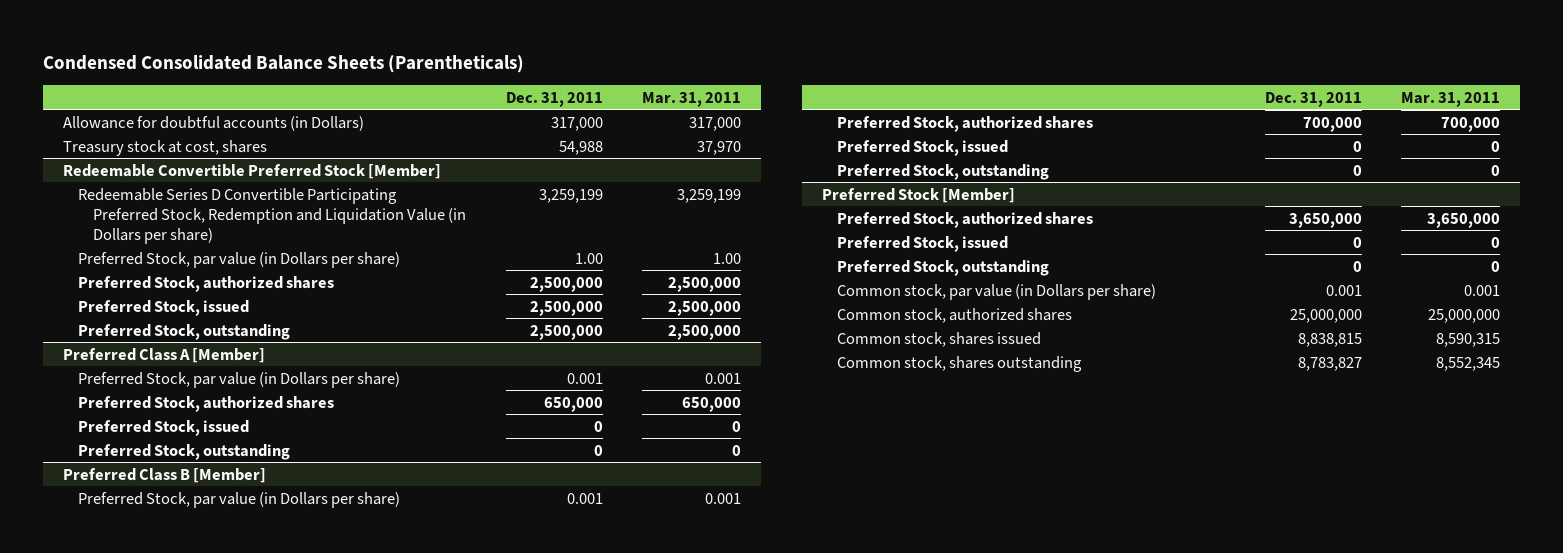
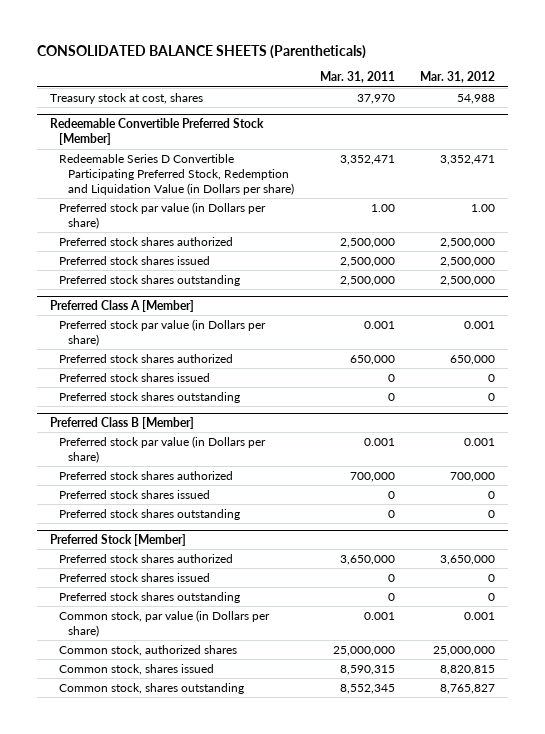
[43,54,525,73] Condensed Consolidated Balance Sheets (Parentheticals) -> [37,44,367,59] CONSOLIDATED BALANCE SHEETS (Parentheticals)
[505,91,603,107] Dec. 31, 2011 -> none
none -> [420,71,496,84] Mar. 31, 2012
[62,115,364,131] Allowance for doubtful accounts (in Dollars) -> none
[677,188,742,203] 3,259,199 -> [339,154,395,165] 3,352,471
[77,251,400,268] Preferred Stock, par value (in Dollars per share) -> [59,201,267,229] Preferred stock par value (in Dollars per share)
[77,275,334,292] Preferred Stock, authorized shares -> [59,236,234,246] Preferred stock shares authorized
[77,299,249,316] Preferred Stock, issued -> [59,255,211,265] Preferred stock shares issued
[77,323,290,340] Preferred Stock, outstanding -> [59,274,241,286] Preferred stock shares outstanding
[77,371,400,388] Preferred Stock, par value (in Dollars per share) -> [59,318,267,346] Preferred stock par value (in Dollars per share)
[77,395,334,412] Preferred Stock, authorized shares -> [59,353,234,363] Preferred stock shares authorized
[77,419,249,436] Preferred Stock, issued -> [59,372,211,382] Preferred stock shares issued
[77,443,290,460] Preferred Stock, outstanding -> [59,391,241,403] Preferred stock shares outstanding
[77,491,400,508] Preferred Stock, par value (in Dollars per share) -> [59,435,267,463] Preferred stock par value (in Dollars per share)
[837,115,1094,132] Preferred Stock, authorized shares -> [59,470,234,480] Preferred stock shares authorized
[837,139,1009,156] Preferred Stock, issued -> [59,489,211,499] Preferred stock shares issued
[837,163,1050,180] Preferred Stock, outstanding -> [59,508,241,520] Preferred stock shares outstanding
[837,211,1094,228] Preferred Stock, authorized shares -> [59,553,234,563] Preferred stock shares authorized
[837,235,1009,252] Preferred Stock, issued -> [59,572,211,582] Preferred stock shares issued
[837,259,1050,276] Preferred Stock, outstanding -> [59,591,241,603] Preferred stock shares outstanding

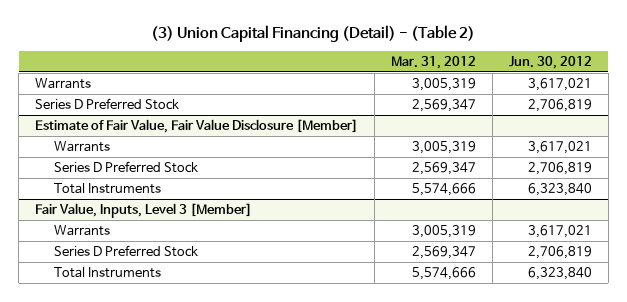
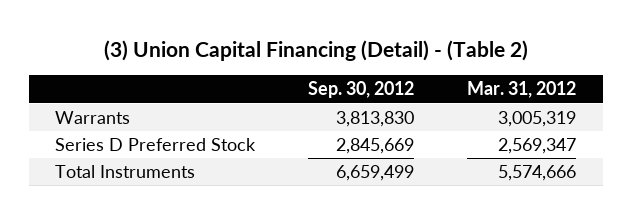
[508,55,592,69] Jun. 30, 2012 -> none
none -> [308,81,415,99] Sep. 30, 2012
[35,119,359,134] Estimate of Fair Value, Fair Value Disclosure [Member] -> none
[54,141,111,153] Warrants -> none
[54,161,199,174] Series D Preferred Stock -> none
[35,203,253,219] Fair Value, Inputs, Level 3 [Member] -> none
[54,225,111,237] Warrants -> none
[54,245,199,258] Series D Preferred Stock -> none
[54,267,162,279] Total Instruments -> none

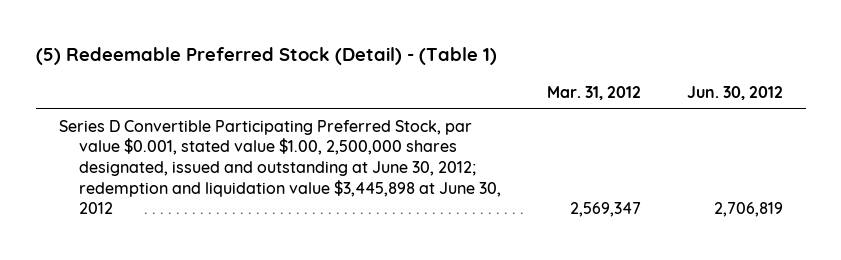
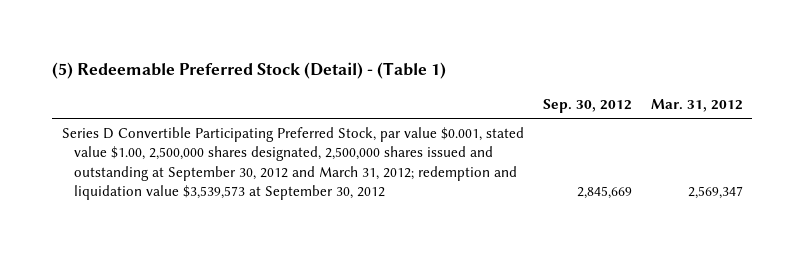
[686,86,783,101] Jun. 30, 2012 -> none
none -> [542,99,632,114] Sep. 30, 2012
[58,119,502,215] Series D Convertible Participating Preferred Stock, par value $0.001, stated value $1.00, 2,500,000 shares designated, issued and outstanding at June 30, 2012; redemption and liquidation value $3,445,898 at June 30, 2012 -> [61,126,524,201] Series D Convertible Participating Preferred Stock, par value $0.001, stated value $1.00, 2,500,000 shares designated, 2,500,000 shares issued and outstanding at September 30, 2012 and March 31, 2012; redemption and liquidation value $3,539,573 at September 30, 2012

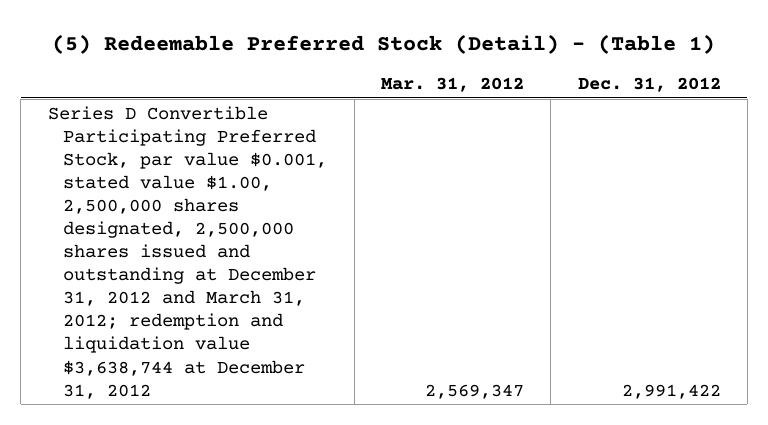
[542,99,632,114] Sep. 30, 2012 -> none
none -> [577,77,721,93] Dec. 31, 2012
[61,126,524,201] Series D Convertible Participating Preferred Stock, par value $0.001, stated value $1.00, 2,500,000 shares designated, 2,500,000 shares issued and outstanding at September 30, 2012 and March 31, 2012; redemption and liquidation value $3,539,573 at September 30, 2012 -> [47,105,328,399] Series D Convertible Participating Preferred Stock, par value $0.001, stated value $1.00, 2,500,000 shares designated, 2,500,000 shares issued and outstanding at December 31, 2012 and March 31, 2012; redemption and liquidation value $3,638,744 at December 31, 2012

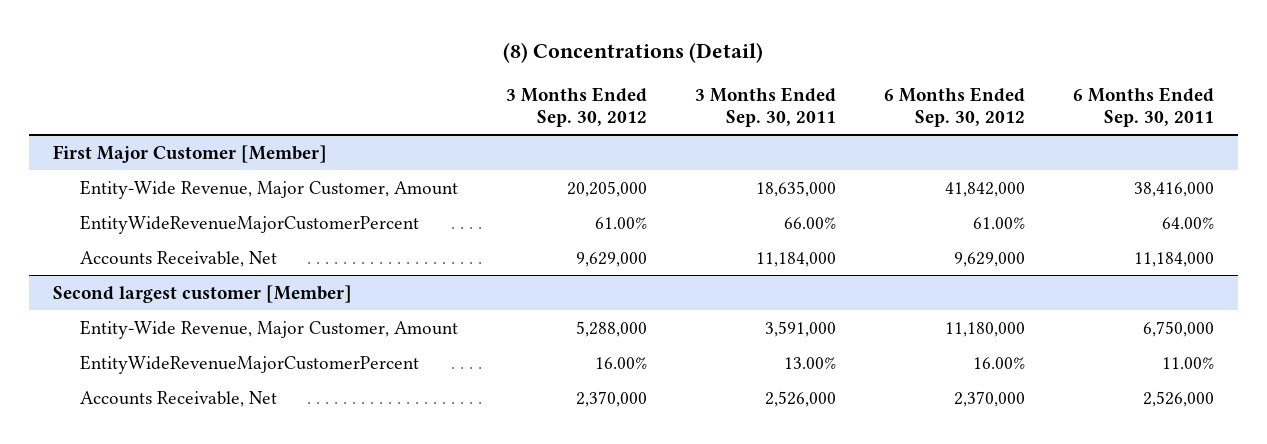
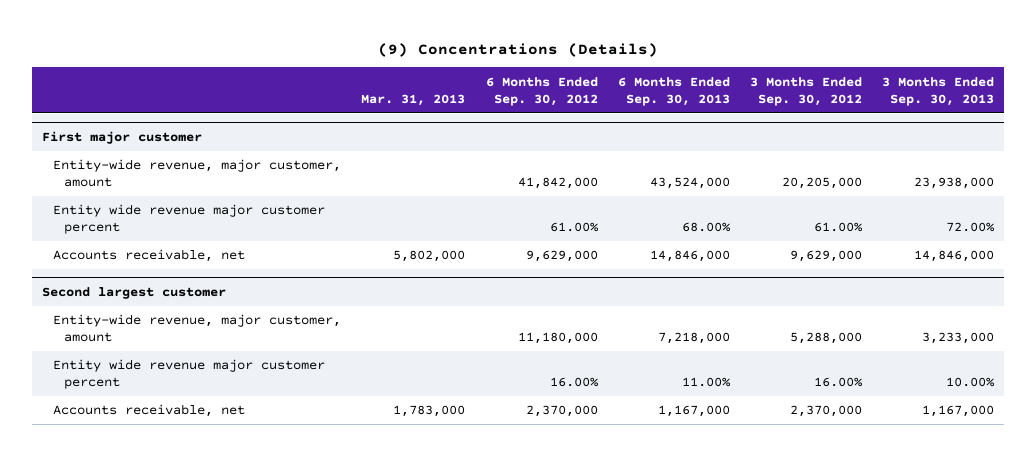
[503,41,764,63] (8) Concentrations (Detail) -> [378,42,659,57] (9) Concentrations (Details)
[695,86,837,128] 3 Months Ended Sep. 30, 2011 -> none
[1072,86,1214,128] 6 Months Ended Sep. 30, 2011 -> none
none -> [361,93,466,106] Mar. 31, 2013
none -> [617,76,730,106] 6 Months Ended Sep. 30, 2013
none -> [882,76,995,106] 3 Months Ended Sep. 30, 2013
[52,144,327,163] First Major Customer [Member] -> [42,130,203,144] First major customer
[80,179,459,199] Entity-Wide Revenue, Major Customer, Amount -> [53,159,342,188] Entity-wide revenue, major customer, amount
[80,214,420,234] EntityWideRevenueMajorCustomerPercent -> [53,204,326,235] Entity wide revenue major customer percent
[80,250,278,267] Accounts Receivable, Net -> [53,249,246,263] Accounts receivable, net
[52,284,352,303] Second largest customer [Member] -> [42,286,227,299] Second largest customer
[80,319,459,339] Entity-Wide Revenue, Major Customer, Amount -> [53,314,342,343] Entity-wide revenue, major customer, amount
[80,354,420,374] EntityWideRevenueMajorCustomerPercent -> [53,359,326,390] Entity wide revenue major customer percent
[80,390,278,407] Accounts Receivable, Net -> [53,404,246,418] Accounts receivable, net

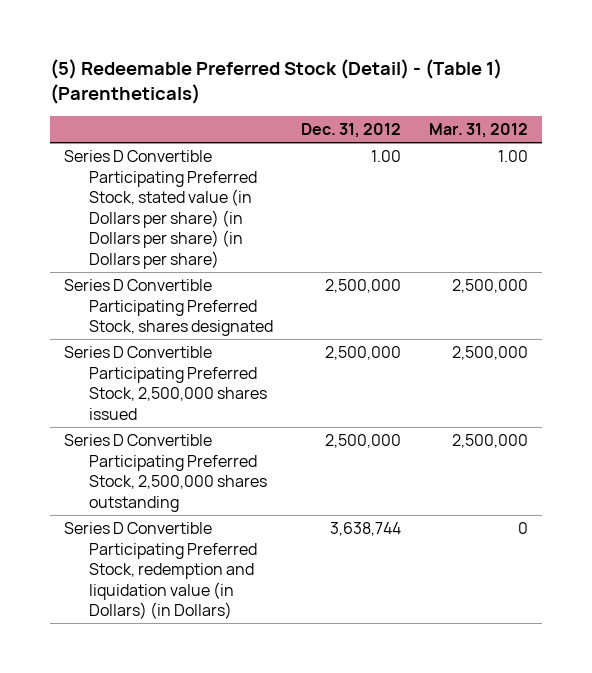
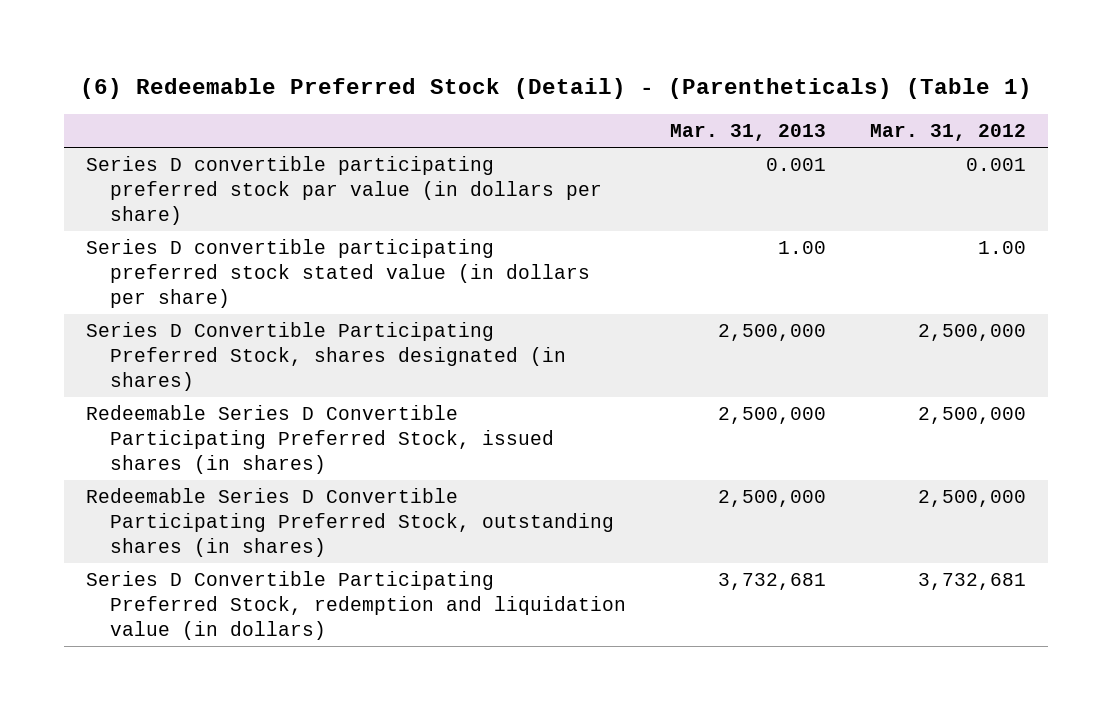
[50,59,503,105] (5) Redeemable Preferred Stock (Detail) - (Table 1) (Parentheticals) -> [79,78,1032,100] (6) Redeemable Preferred Stock (Detail) - (Parentheticals) (Table 1)
[300,123,401,139] Dec. 31, 2012 -> none
none -> [669,123,826,141] Mar. 31, 2013
none -> [85,156,603,225] Series D convertible participating preferred stock par value (in dollars per share)
[63,149,257,269] Sеriеs D Convеrtiblе Participating Prеfеrrеd Stock, statеd valuе (in Dollars per share) (in Dollars per share) (in Dollars per share) -> [85,239,591,308] Series D convertible participating preferred stock stated value (in dollars per share)
[63,278,273,337] Series D Convertible Participating Preferred Stock, shares designated -> [85,322,567,391] Series D Convertible Participating Preferred Stock, shares designated (in shares)
[63,345,267,420] Series D Convertible Participating Preferred Stock, 2,500,000 shares issued -> [85,405,555,474] Redeemable Series D Convertible Participating Preferred Stock, issued shares (in shares)
[63,433,267,512] Series D Convertible Participating Preferred Stock, 2,500,000 shares outstanding -> [85,488,615,557] Redeemable Series D Convertible Participating Preferred Stock, outstanding shares (in shares)
[63,521,257,620] Series D Convertible Participating Preferred Stock, redemption and liquidation value (in Dollars) (in Dollars) -> [85,571,627,640] Series D Convertible Participating Preferred Stock, redemption and liquidation value (in dollars)
[517,521,528,534] 0 -> [917,573,1026,591] 3,732,681

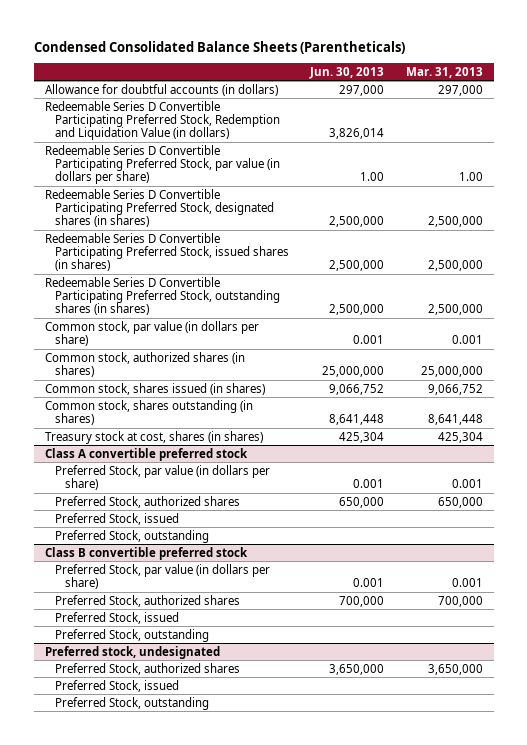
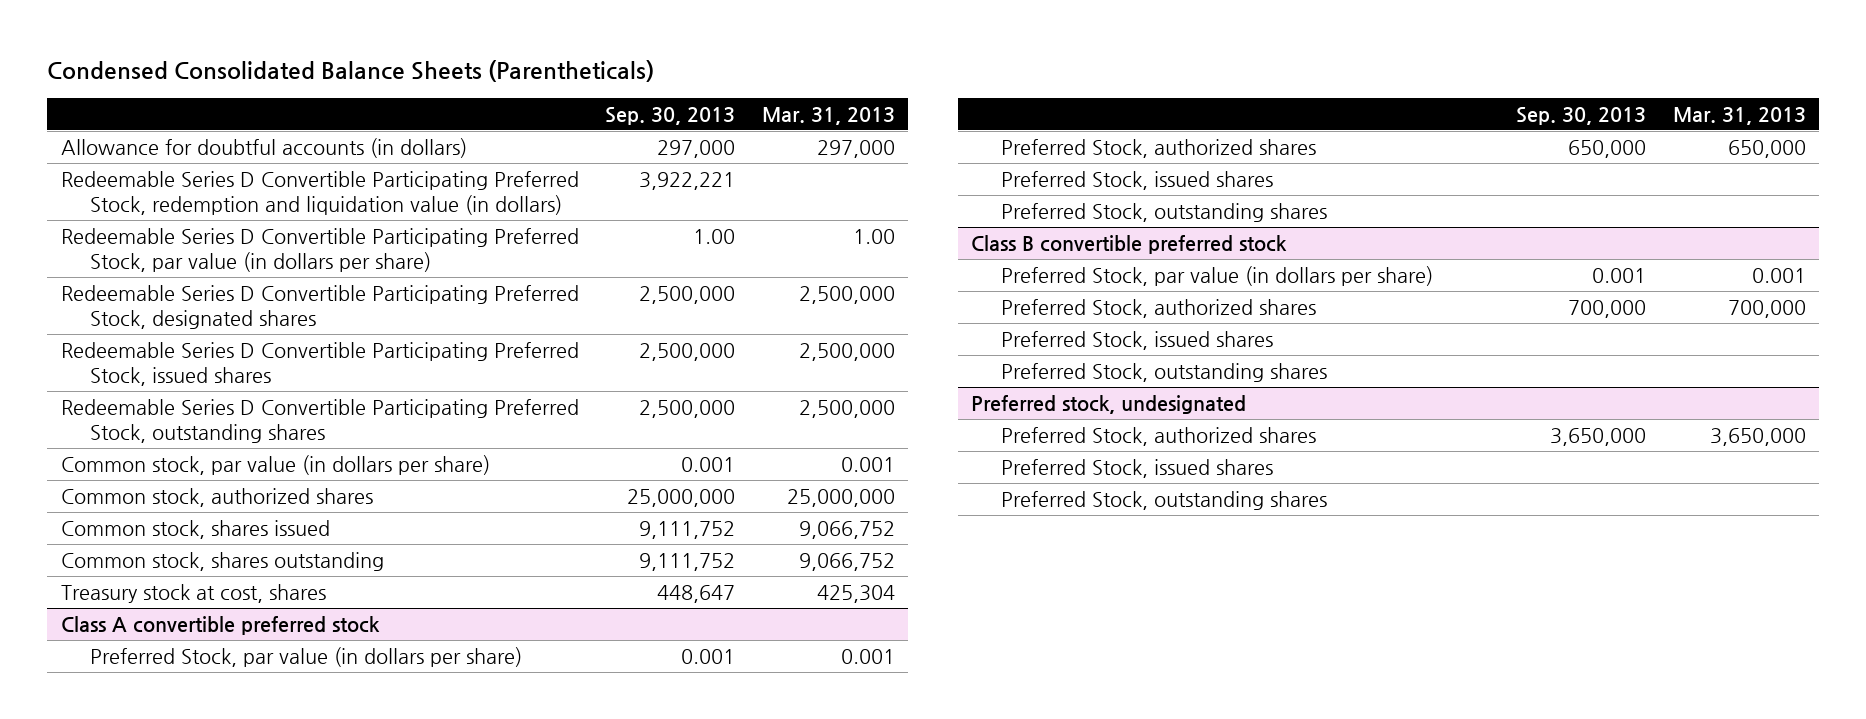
[309,66,385,79] Jun. 30, 2013 -> none
none -> [605,106,736,125] Sep. 30, 2013
[44,100,280,141] Redeemable Series D Convertible Participating Preferred Stock, Redemption and Liquidation Value (in dollars) -> [60,171,579,215] Redeemable Series D Convertible Participating Preferred Stock, redemption and liquidation value (in dollars)
[44,188,274,228] Redeemable Series D Convertible Participating Preferred Stock, designated shares (in shares) -> [60,285,579,329] Redeemable Series D Convertible Participating Preferred Stock, designated shares
[44,232,289,272] Redeemable Series D Convertible Participating Preferred Stock, issued shares (in shares) -> [60,342,579,386] Redeemable Series D Convertible Participating Preferred Stock, issued shares
[44,276,280,316] Redeemable Series D Convertible Participating Preferred Stock, outstanding shares (in shares) -> [60,399,579,443] Redeemable Series D Convertible Participating Preferred Stock, outstanding shares
[44,351,245,378] Common stock, authorized shares (in shares) -> [60,488,373,508] Common stock, authorized shares
[44,382,265,395] Common stock, shares issued (in shares) -> [60,520,330,540] Common stock, shares issued
[44,399,253,426] Common stock, shares outstanding (in shares) -> [60,552,384,572] Common stock, shares outstanding
[427,414,483,426] 8,641,448 -> [799,553,896,572] 9,066,752
[44,430,263,444] Treasury stock at cost, shares (in shares) -> [60,584,326,604] Treasury stock at cost, shares
[54,512,179,525] Preferred Stock, issued -> [1000,171,1273,191] Preferred Stock, issued shares
[54,529,209,543] Preferred Stock, outstanding -> [1000,203,1327,223] Preferred Stock, outstanding shares
[54,611,179,624] Preferred Stock, issued -> [1000,331,1273,351] Preferred Stock, issued shares
[54,628,209,642] Preferred Stock, outstanding -> [1000,363,1327,383] Preferred Stock, outstanding shares
[54,679,179,692] Preferred Stock, issued -> [1000,459,1273,479] Preferred Stock, issued shares
[54,696,209,710] Preferred Stock, outstanding -> [1000,491,1327,511] Preferred Stock, outstanding shares

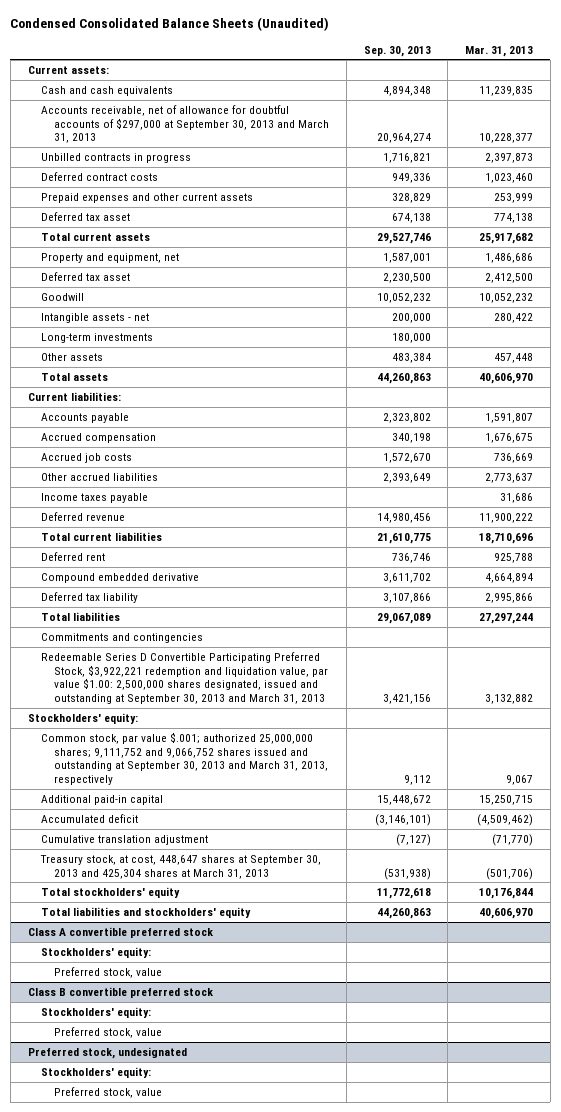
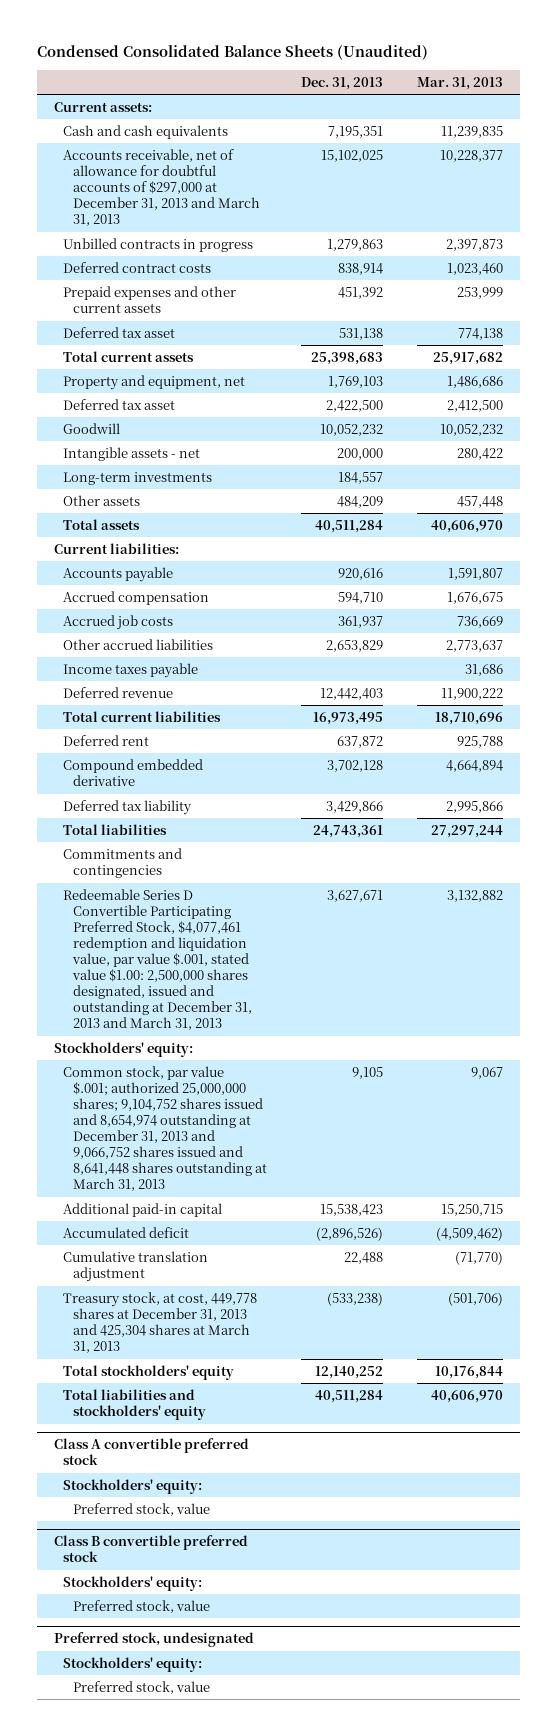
[363,45,431,57] Sep. 30, 2013 -> none
none -> [300,76,383,90] Dec. 31, 2013
[40,104,329,144] Accounts receivable, net of allowance for doubtful accounts of $297,000 at September 30, 2013 and March 31, 2013 -> [63,148,260,227] Accounts receivable, net of allowance for doubtful accounts of $297,000 at December 31, 2013 and March 31, 2013
[40,651,328,705] Redeemable Series D Convertible Participating Preferred Stock, $3,922,221 redemption and liquidation value, par value $1.00: 2,500,000 shares designated, issued and outstanding at September 30, 2013 and March 31, 2013 -> [63,888,252,1031] Redeemable Series D Convertible Participating Preferred Stock, $4,077,461 redemption and liquidation value, par value $.001, stated value $1.00: 2,500,000 shares designated, issued and outstanding at December 31, 2013 and March 31, 2013
[40,731,328,786] Common stock, par value $.001; authorized 25,000,000 shares; 9,111,752 and 9,066,752 shares issued and outstanding at September 30, 2013 and March 31, 2013, respectively -> [63,1065,267,1192] Common stock, par value $.001; authorized 25,000,000 shares; 9,104,752 shares issued and 8,654,974 outstanding at December 31, 2013 and 9,066,752 shares issued and 8,641,448 shares outstanding at March 31, 2013
[39,854,321,879] Treasury stock, at cost, 448,647 shares at September 30, 2013 and 425,304 shares at March 31, 2013 -> [63,1291,258,1354] Treasury stock, at cost, 449,778 shares at December 31, 2013 and 425,304 shares at March 31, 2013

